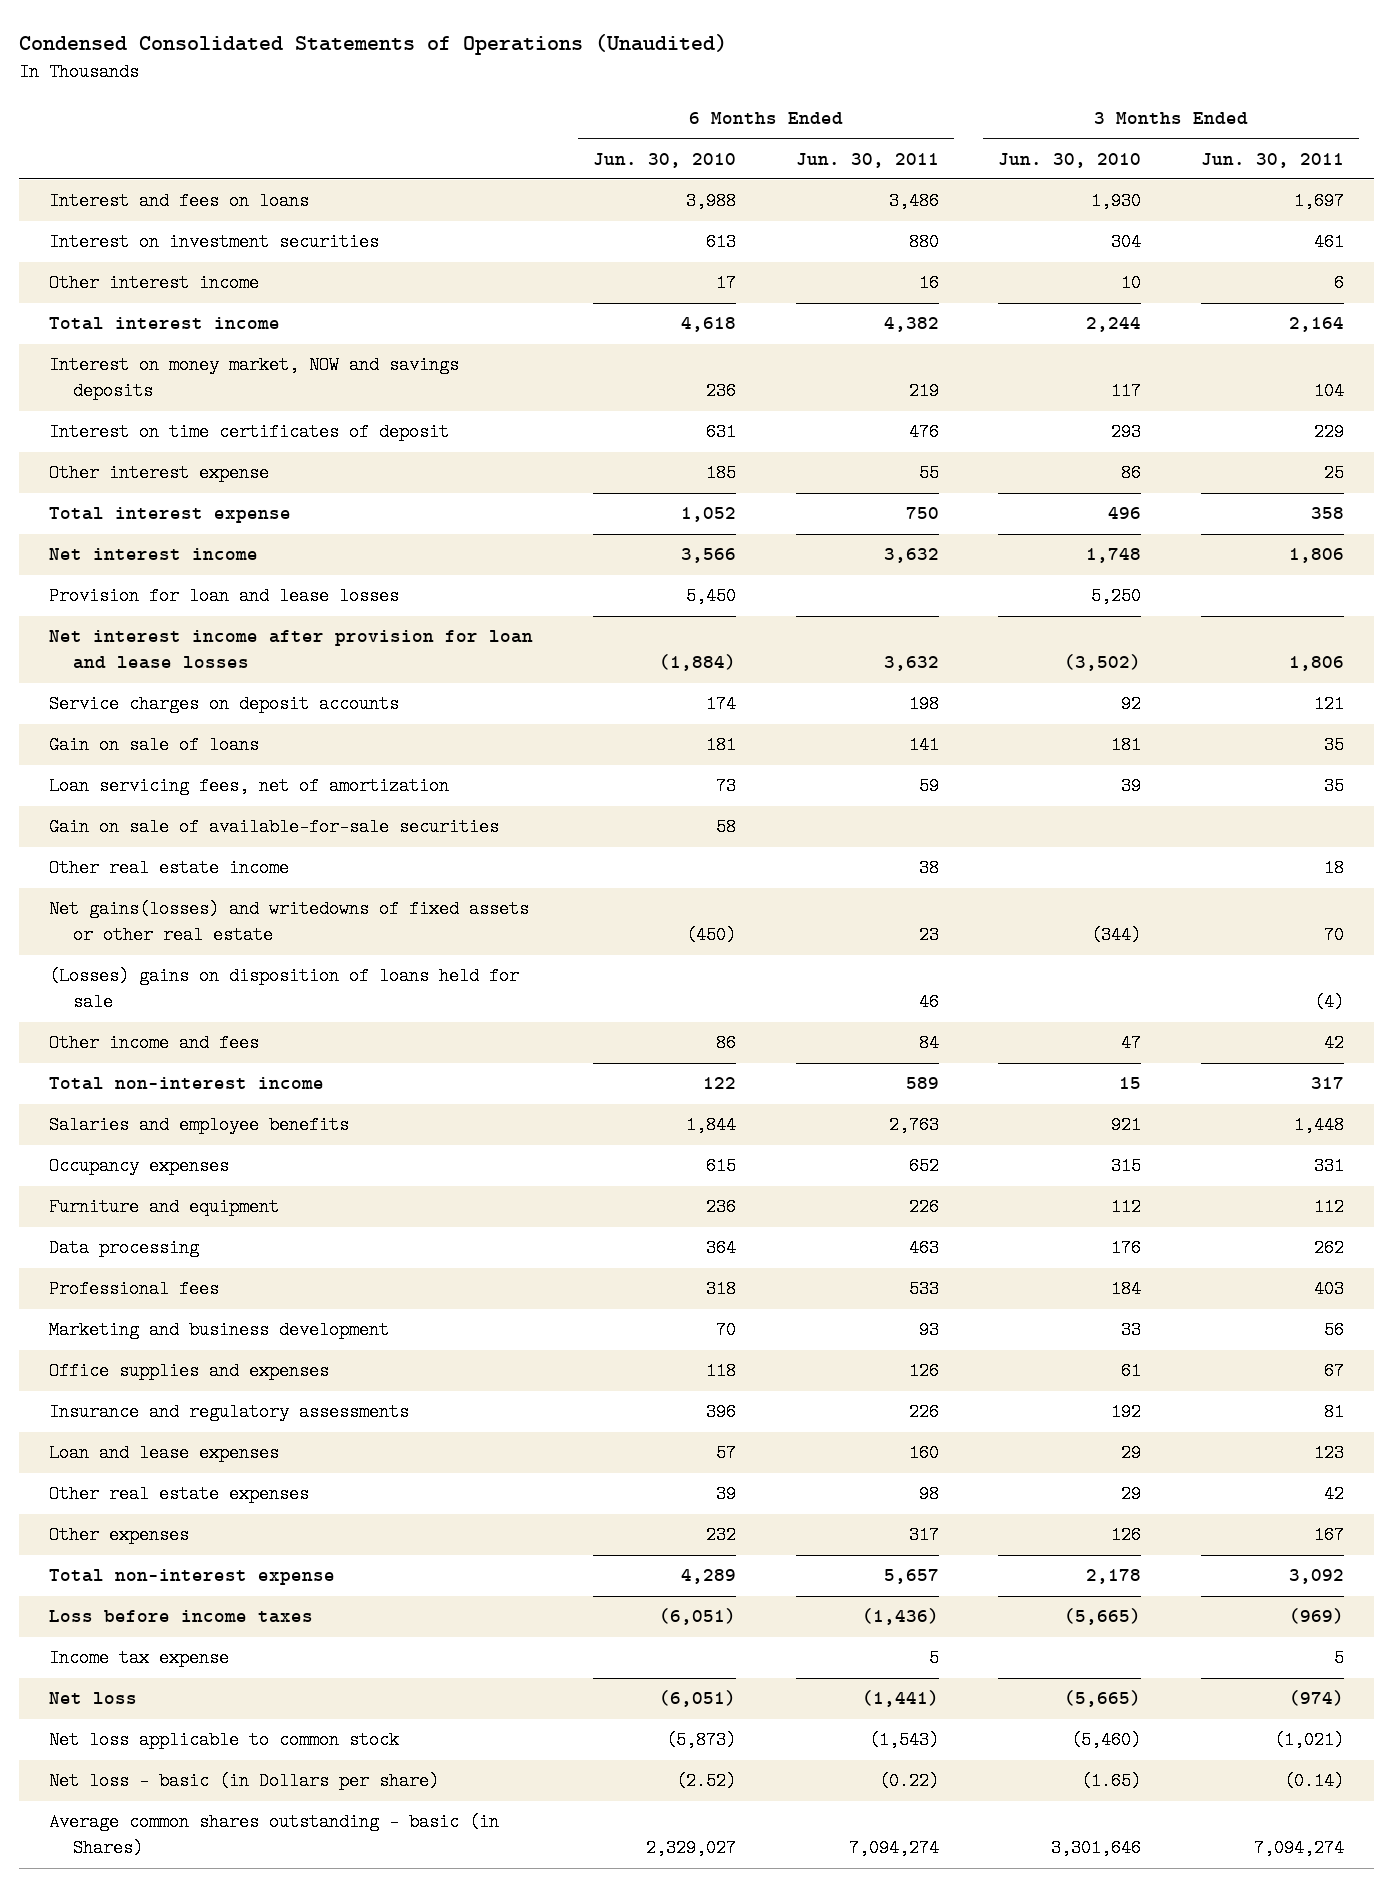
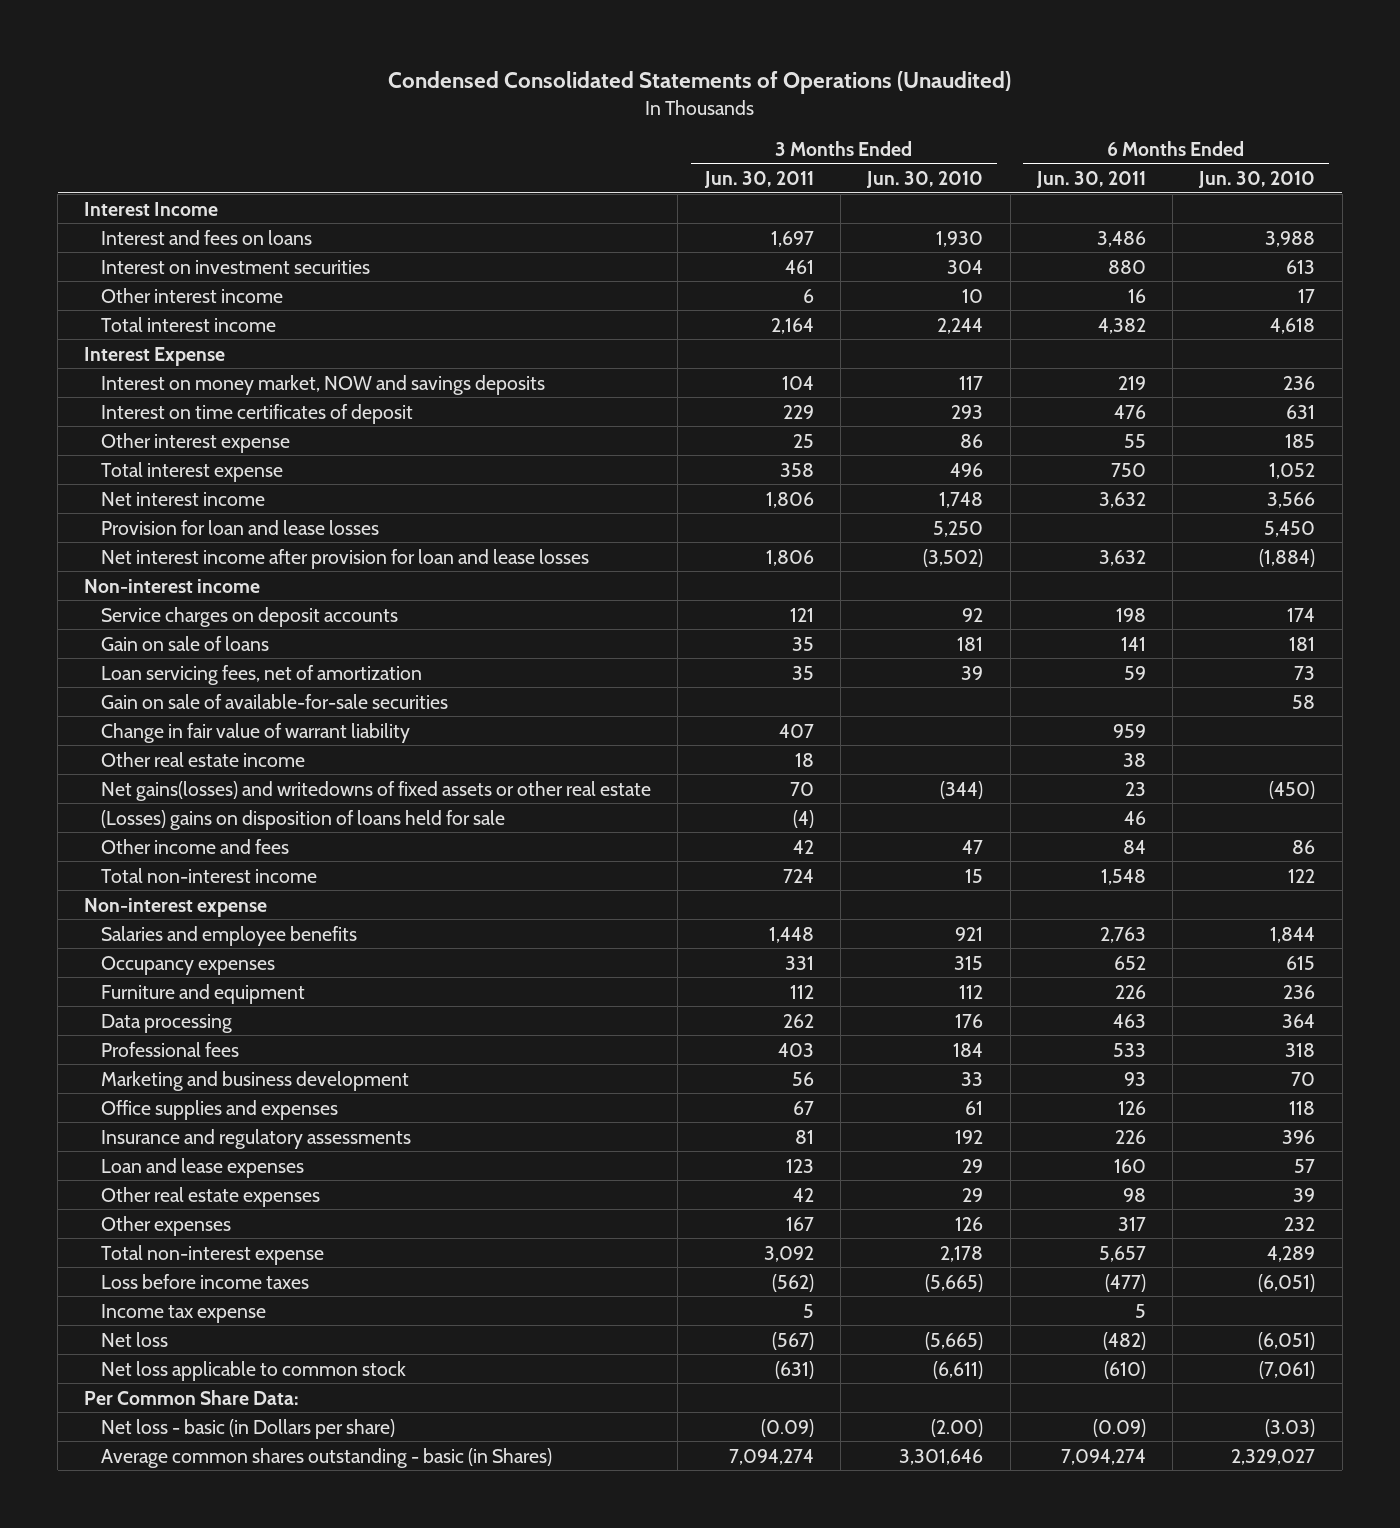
none -> [84,201,219,216] Interest Income
none -> [84,346,226,366] Interest Expense
none -> [84,578,261,593] Non-interest income
none -> [101,722,411,743] Change in fair value of warrant liability
[905,1077,939,1090] 589 -> [1100,868,1146,885] 1,548
[1311,1077,1345,1090] 317 -> [782,868,814,883] 724
none -> [84,897,268,917] Non-interest expense
[861,1608,939,1626] (1,436) -> [1104,1273,1146,1292] (477)
[1289,1608,1345,1625] (969) -> [771,1273,814,1292] (562)
[861,1690,939,1708] (1,441) -> [1102,1331,1146,1350] (482)
[1289,1690,1345,1707] (974) -> [771,1331,814,1350] (567)
[665,1731,736,1750] (5,873) -> [1259,1360,1316,1379] (7,061)
[868,1731,939,1750] (1,543) -> [1103,1360,1146,1379] (610)
[1071,1731,1142,1750] (5,460) -> [933,1360,984,1379] (6,611)
[1274,1731,1345,1750] (1,021) -> [774,1360,814,1379] (631)
none -> [84,1389,300,1405] Per Common Share Data:
[675,1772,736,1791] (2.52) -> [1265,1418,1316,1437] (3.03)
[878,1772,939,1791] (0.22) -> [1092,1418,1146,1437] (0.09)
[1081,1772,1142,1791] (1.65) -> [931,1418,984,1437] (2.00)
[1284,1772,1345,1791] (0.14) -> [760,1418,814,1437] (0.09)

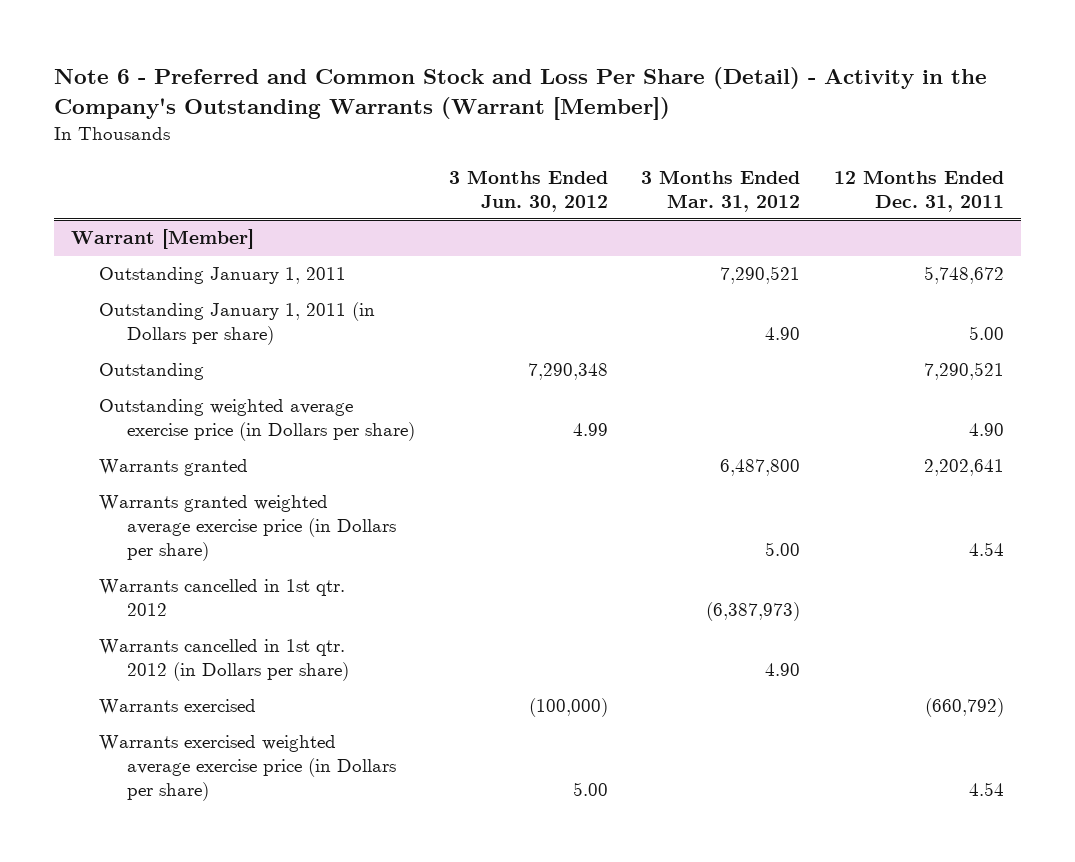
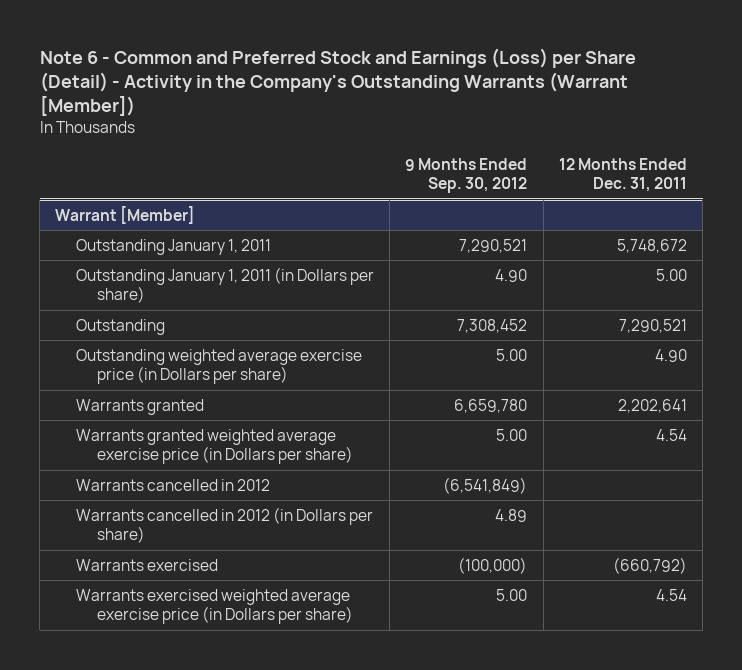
[54,67,988,121] Note 6 - Preferred and Common Stock and Loss Per Share (Detail) - Activity in the Company's Outstanding Warrants (Warrant [Member]) -> [39,47,636,117] Note 6 - Common and Preferred Stock and Earnings (Loss) per Share (Detail) - Activity in the Company's Outstanding Warrants (Warrant [Member])
[448,169,608,212] 3 Months Ended Jun. 30, 2012 -> none
[641,169,801,212] 3 Months Ended Mar. 31, 2012 -> none
none -> [405,157,528,194] 9 Months Ended Sep. 30, 2012
[99,579,346,617] Warrants cancelled in 1st qtr. 2012 -> [75,478,270,491] Warrants cancelled in 2012
[99,639,350,682] Warrants cancelled in 1st qtr. 2012 (in Dollars per share) -> [75,506,373,544] Warrants cancelled in 2012 (in Dollars per share)

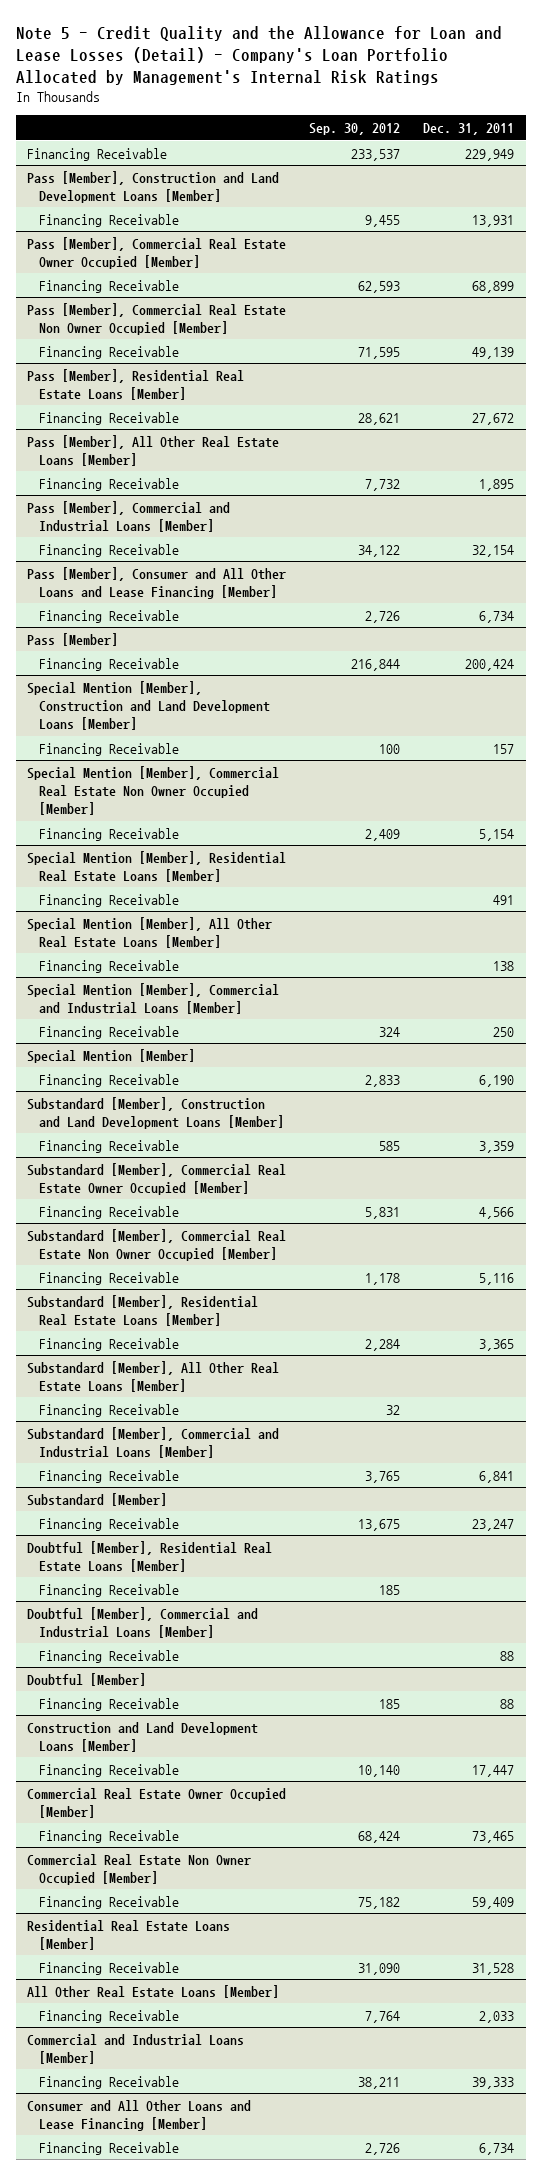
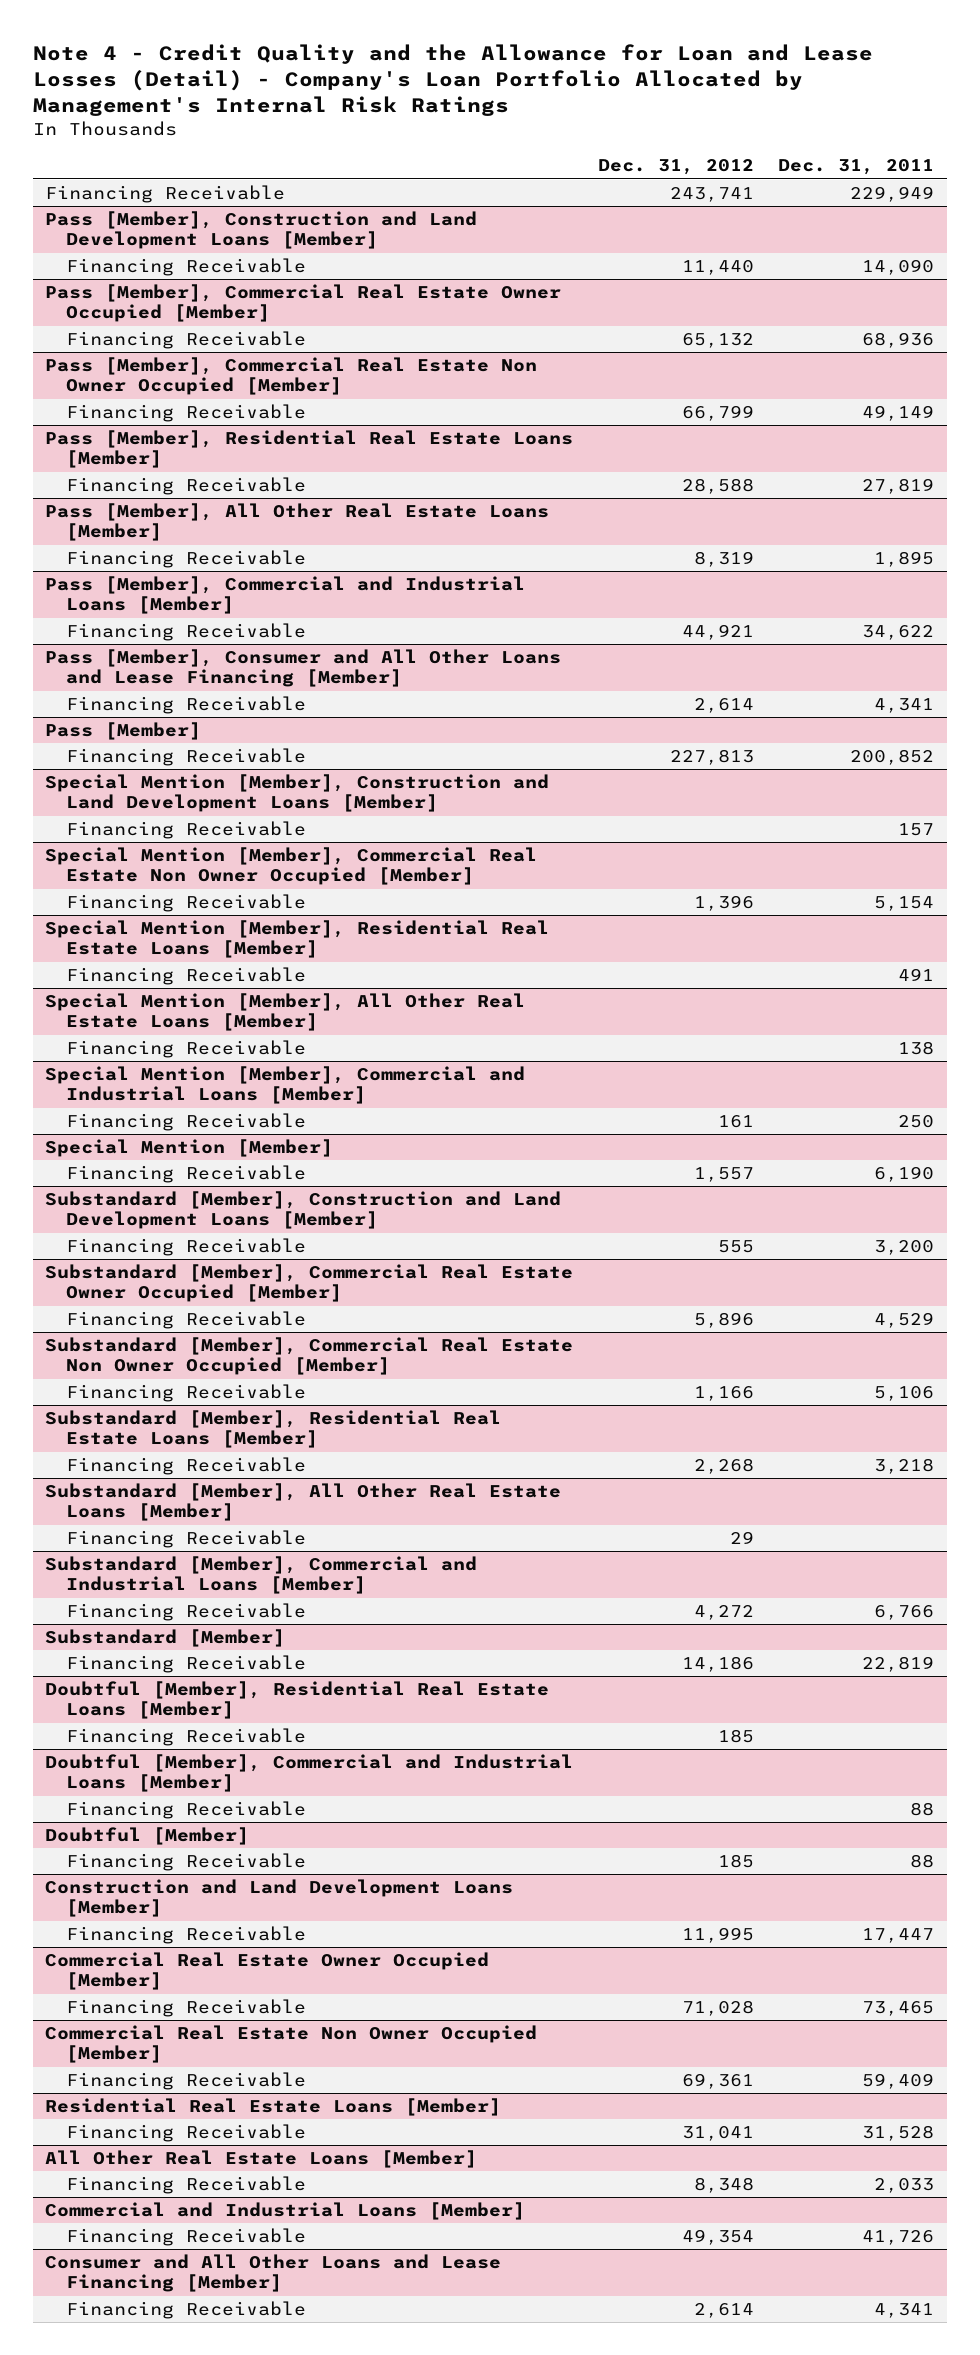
[16,25,503,85] Note 5 - Credit Quality and the Allowance for Loan and Lease Losses (Detail) - Company's Loan Portfolio Allocated by Management's Internal Risk Ratings -> [33,43,874,117] Note 4 - Credit Quality and the Allowance for Loan and Lease Losses (Detail) - Company's Loan Portfolio Allocated by Management's Internal Risk Ratings
[309,122,401,135] Sep. 30, 2012 -> none
none -> [597,159,754,176] Dec. 31, 2012
[472,214,515,227] 13,931 -> [862,259,935,276] 14,090
[472,280,515,293] 68,899 -> [862,332,935,349] 68,936
[472,346,515,359] 49,139 -> [862,405,935,422] 49,149
[472,412,515,425] 27,672 -> [862,478,935,495] 27,819
[472,544,515,557] 32,154 -> [862,625,935,641] 34,622
[479,610,515,623] 6,734 -> [874,698,935,714] 4,341
[465,658,515,671] 200,424 -> [850,749,935,766] 200,852
[479,1140,515,1153] 3,359 -> [874,1240,935,1256] 3,200
[479,1206,515,1219] 4,566 -> [874,1312,935,1329] 4,529
[479,1272,515,1285] 5,116 -> [874,1386,935,1402] 5,106
[479,1338,515,1351] 3,365 -> [874,1458,935,1475] 3,218
[479,1470,515,1483] 6,841 -> [874,1605,935,1621] 6,766
[472,1518,515,1531] 23,247 -> [862,1656,935,1673] 22,819
[472,2076,515,2089] 39,333 -> [862,2230,935,2246] 41,726
[479,2142,515,2155] 6,734 -> [874,2303,935,2319] 4,341

